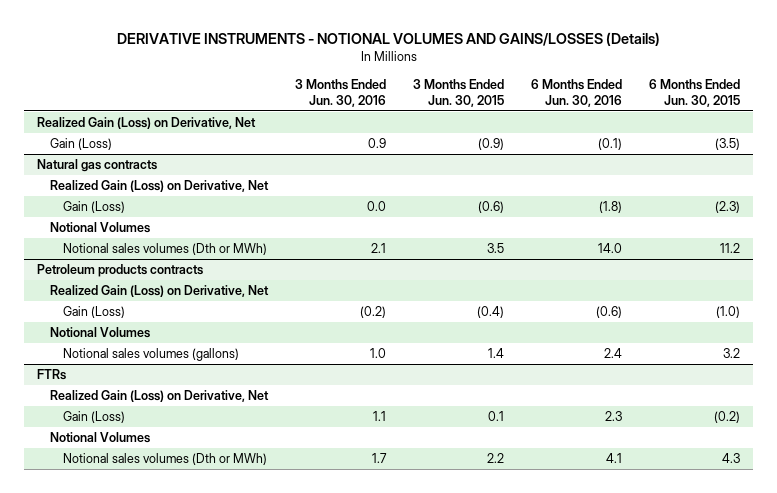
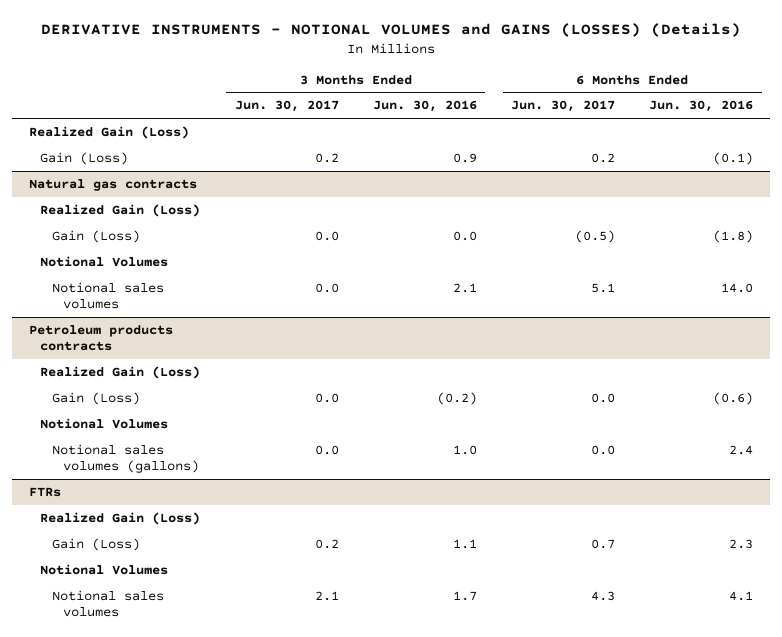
[116,31,660,46] DERIVATIVE INSTRUMENTS - NOTIONAL VOLUMES AND GAINS/LOSSES (Details) -> [41,22,742,37] DERIVATIVE INSTRUMENTS - NOTIONAL VOLUMES and GAINS (LOSSES) (Details)
[412,78,504,107] 3 Months Ended Jun. 30, 2015 -> none
[648,78,740,107] 6 Months Ended Jun. 30, 2015 -> none
none -> [234,100,339,113] Jun. 30, 2017
none -> [511,100,616,113] Jun. 30, 2017
[37,117,257,130] Realized Gain (Loss) on Derivative, Net -> [29,126,190,140] Realized Gain (Loss)
[50,180,270,193] Realized Gain (Loss) on Derivative, Net -> [40,204,201,218] Realized Gain (Loss)
[63,243,268,256] Notional sales volumes (Dth or MWh) -> [51,282,164,310] Notional sales volumes
[50,285,270,298] Realized Gain (Loss) on Derivative, Net -> [40,366,201,380] Realized Gain (Loss)
[50,390,270,403] Realized Gain (Loss) on Derivative, Net -> [40,512,201,526] Realized Gain (Loss)
[63,453,268,466] Notional sales volumes (Dth or MWh) -> [51,590,164,618] Notional sales volumes

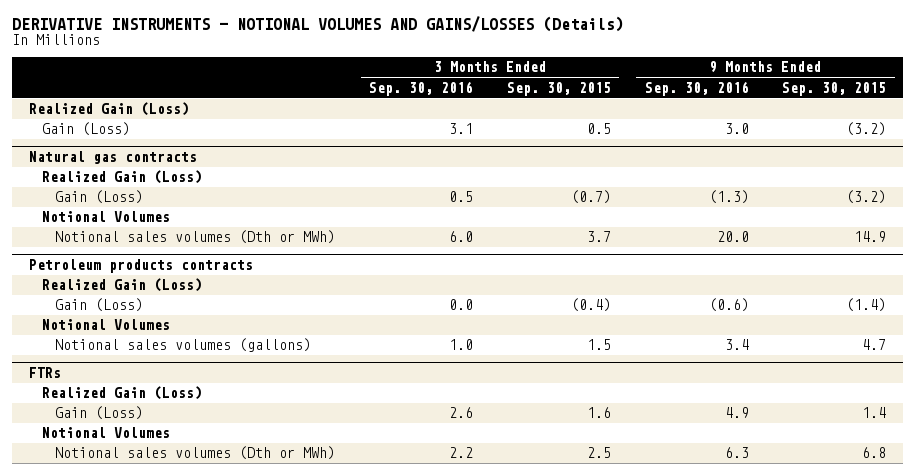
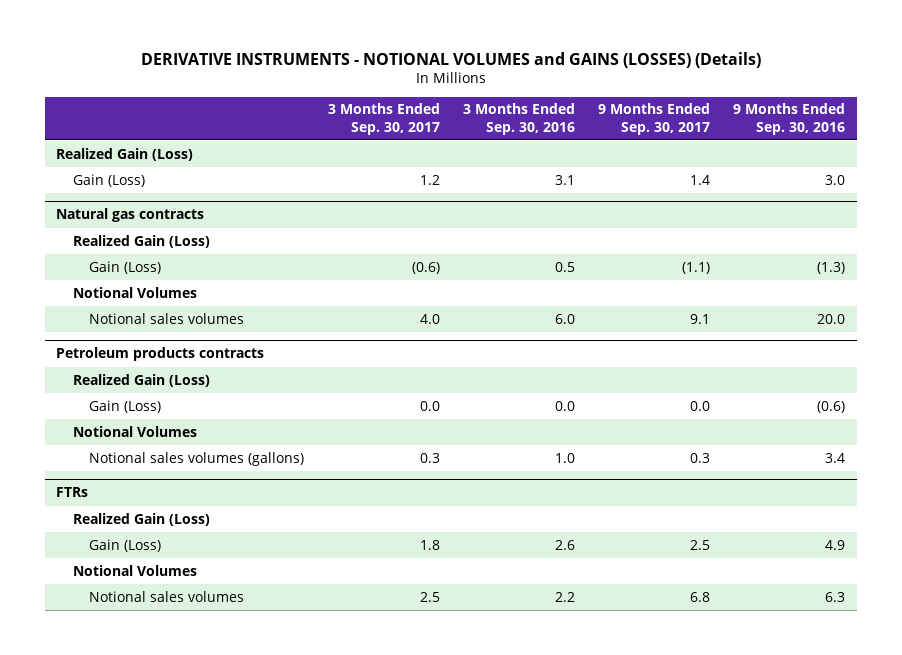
[12,15,625,32] DERIVATIVE INSTRUMENTS - NOTIONAL VOLUMES AND GAINS/LOSSES (Details) -> [140,52,761,69] DERIVATIVE INSTRUMENTS - NOTIONAL VOLUMES and GAINS (LOSSES) (Details)
[506,81,611,96] Sep. 30, 2015 -> none
[782,81,887,96] Sep. 30, 2015 -> none
none -> [327,103,440,135] 3 Months Ended Sep. 30, 2017
none -> [598,103,711,135] 9 Months Ended Sep. 30, 2017
[55,230,336,245] Notional sales volumes (Dth or MWh) -> [89,312,245,324] Notional sales volumes
[55,446,336,461] Notional sales volumes (Dth or MWh) -> [89,590,245,602] Notional sales volumes

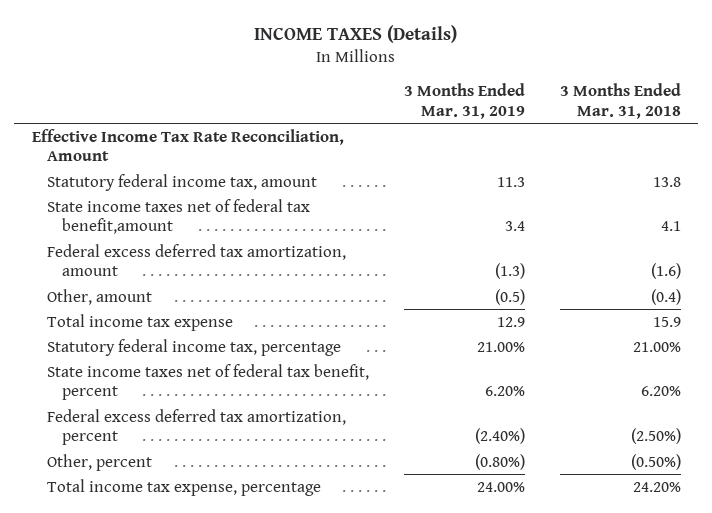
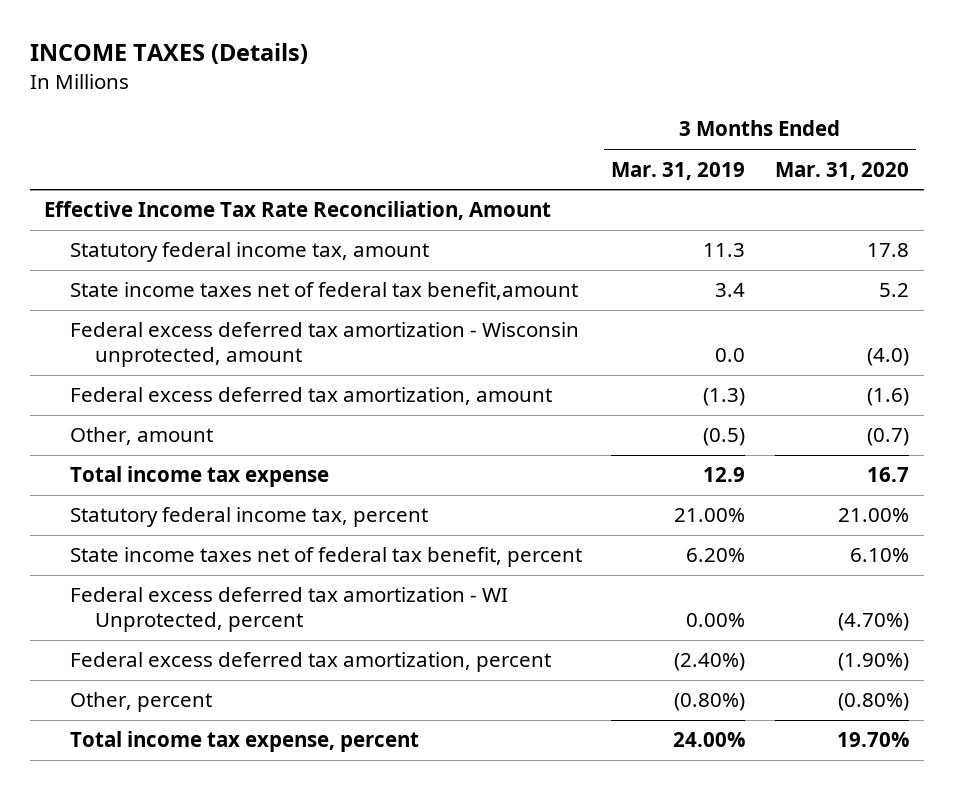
[559,83,681,119] 3 Months Ended Mar. 31, 2018 -> none
none -> [774,161,909,180] Mar. 31, 2020
none -> [69,322,579,368] Federal excess deferred tax amortization - Wisconsin unprotected, amount
[46,338,341,356] Statutory federal income tax, percentage -> [69,507,428,528] Statutory federal income tax, percent
none -> [69,587,508,633] Federal excess deferred tax amortization - WI Unprotected, percent
[46,478,321,496] Total income tax expense, percentage -> [69,731,419,753] Total income tax expense, percent

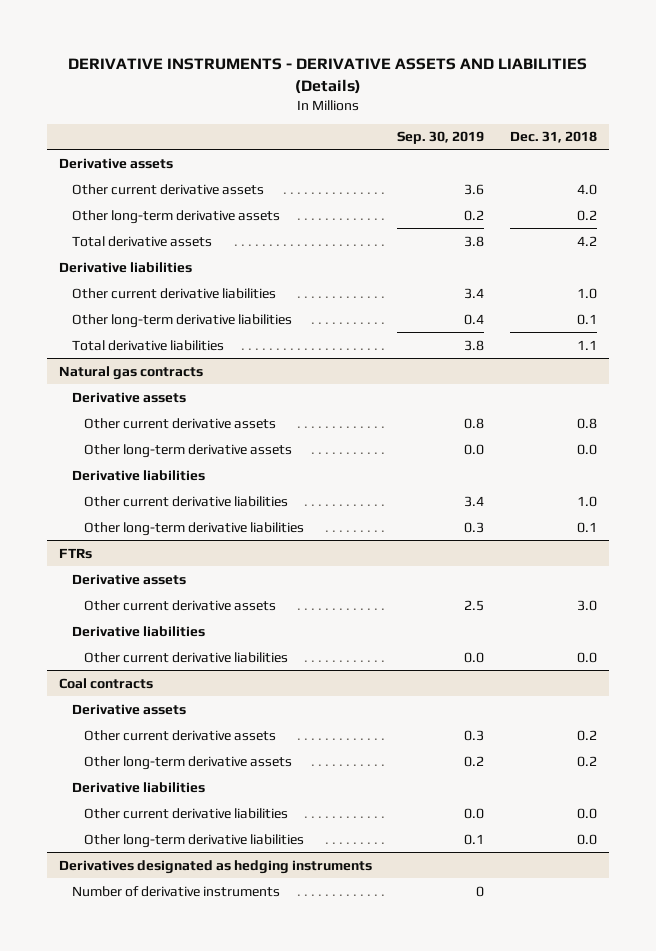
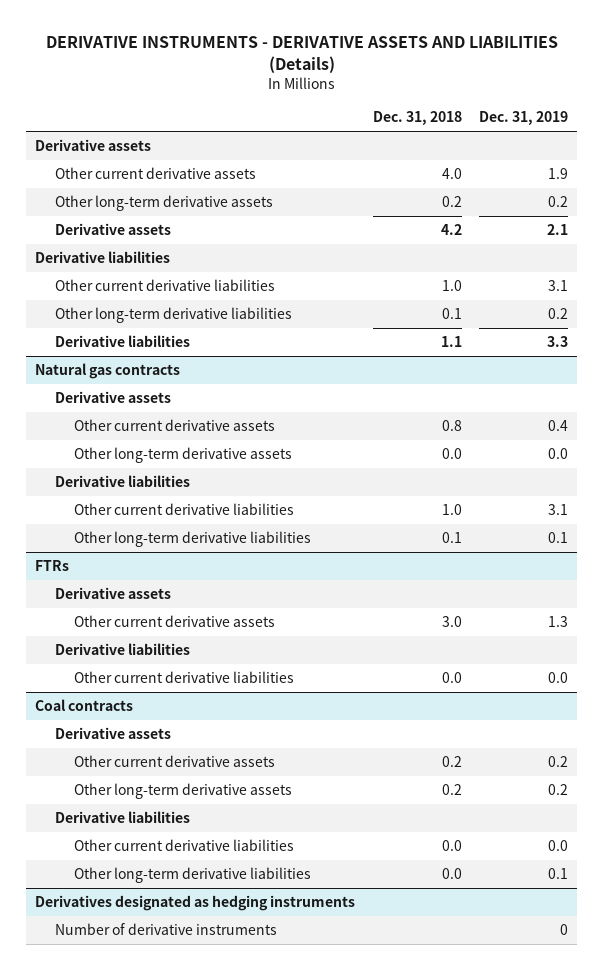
[397,131,485,145] Sep. 30, 2019 -> none
none -> [479,111,569,126] Dec. 31, 2019
[71,235,212,247] Total derivative assets -> [54,223,171,236] Derivative assets
[71,339,224,351] Total derivative liabilities -> [54,335,190,348] Derivative liabilities

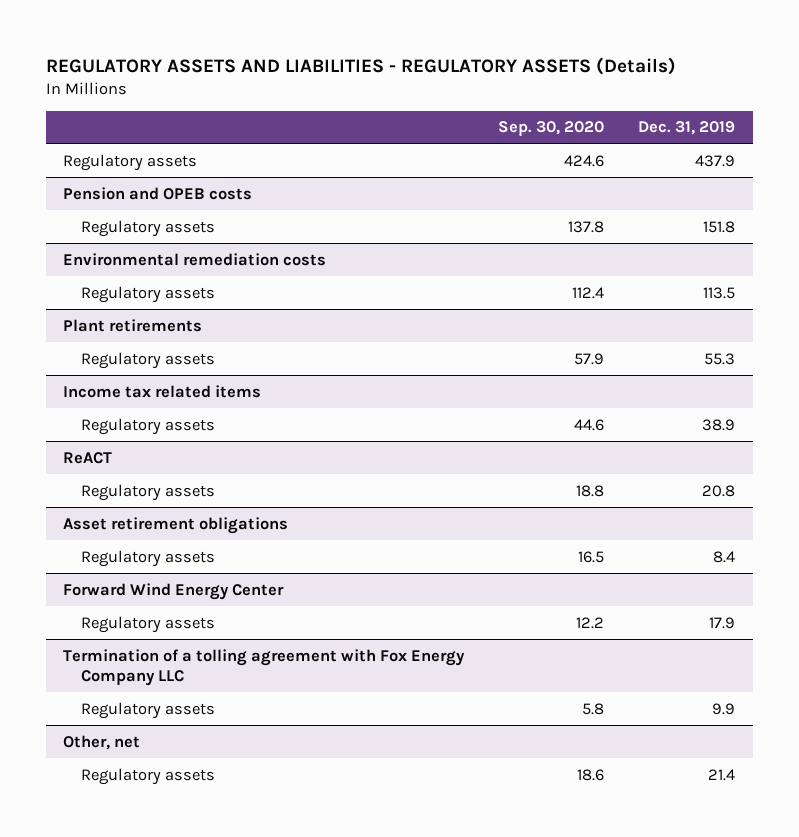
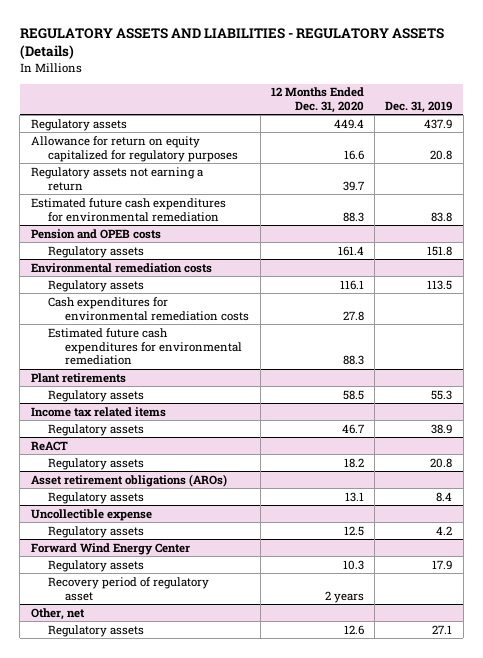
[498,121,605,137] Sep. 30, 2020 -> none
none -> [270,87,364,114] 12 Months Ended Dec. 31, 2020
none -> [30,135,239,162] Allowance for return on equity capitalized for regulatory purposes
none -> [30,166,203,191] Regulatory assets not earning a return
none -> [30,197,226,222] Estimated future cash expenditures for environmental remediation
none -> [48,296,250,321] Cash expenditures for environmental remediation costs
none -> [48,327,243,366] Estimated future cash expenditures for environmental remediation
[63,516,289,534] Asset retirement obligations -> [30,473,227,487] Asset retirement obligations (AROs)
none -> [30,508,152,521] Uncollectible expense
none -> [48,525,145,538] Regulatory assets
[63,648,466,686] Termination of a tolling agreement with Fox Energy Company LLC -> none
[80,701,215,719] Regulatory assets -> none
none -> [48,576,210,601] Recovery period of regulatory asset
[708,768,736,781] 21.4 -> [432,624,453,634] 27.1

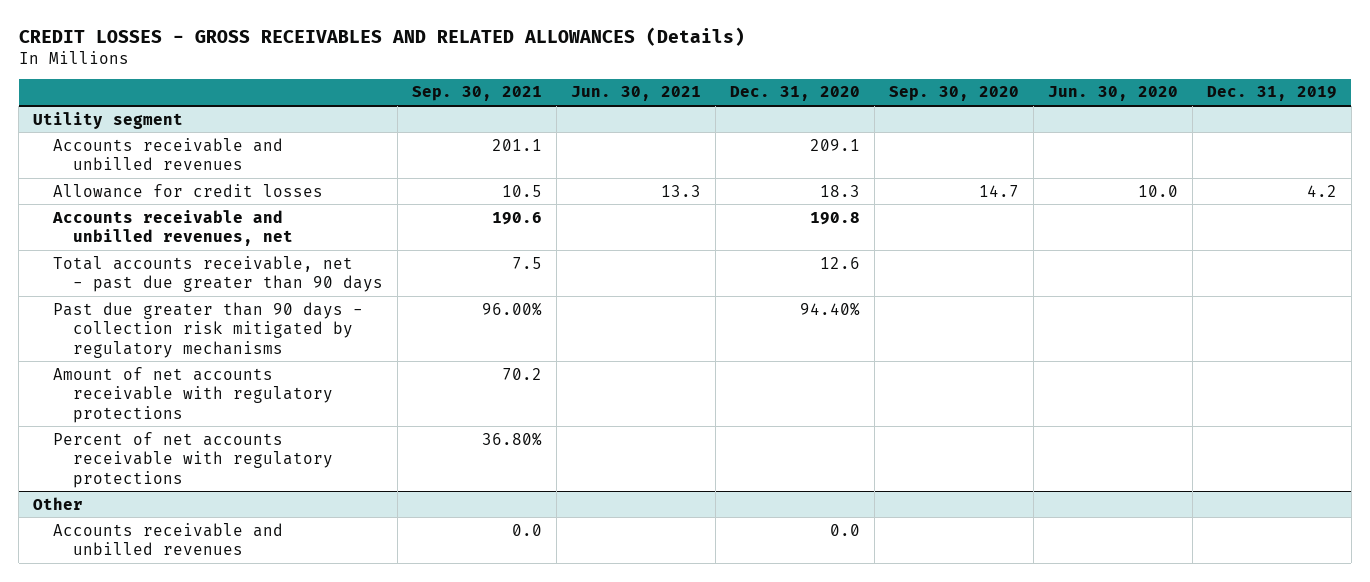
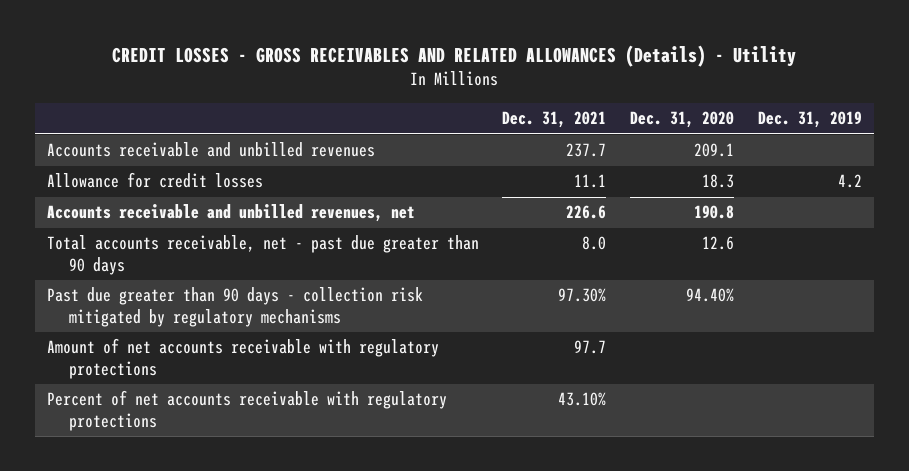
[18,26,745,46] CREDIT LOSSES - GROSS RECEIVABLES AND RELATED ALLOWANCES (Details) -> [112,44,797,67] CREDIT LOSSES - GROSS RECEIVABLES AND RELATED ALLOWANCES (Details) - Utility
[412,86,543,102] Sep. 30, 2021 -> none
[571,86,702,102] Jun. 30, 2021 -> none
[888,86,1019,102] Sep. 30, 2020 -> none
[1047,86,1178,102] Jun. 30, 2020 -> none
none -> [502,111,607,129] Dec. 31, 2021
[33,111,184,129] Utility segment -> none
[33,496,84,510] Other -> none
[53,522,284,556] Accounts receivable and unbilled revenues -> none

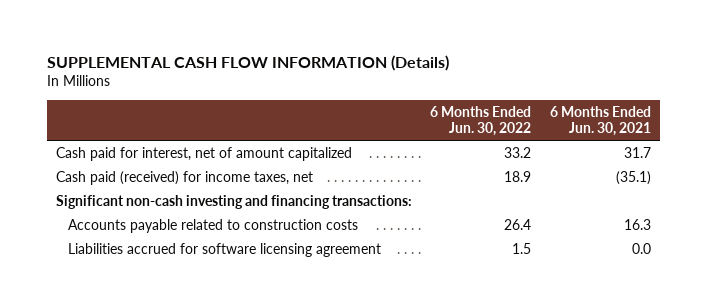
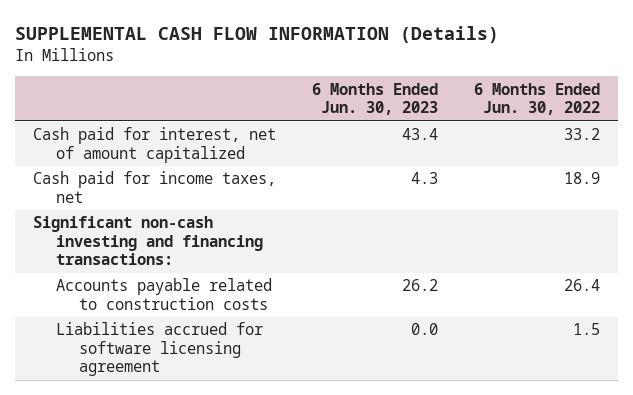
[549,105,651,137] 6 Months Ended Jun. 30, 2021 -> none
none -> [311,82,438,116] 6 Months Ended Jun. 30, 2023
[56,170,314,185] Cash paid (received) for income taxes, net -> [33,171,277,203] Cash paid for income taxes, net

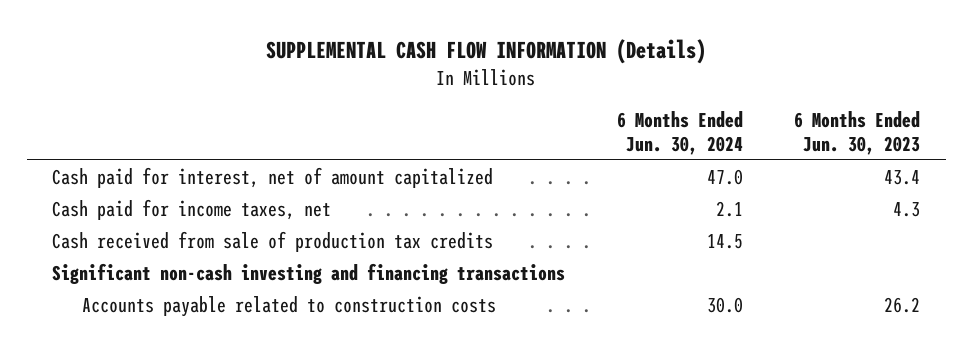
[473,82,600,116] 6 Months Ended Jun. 30, 2022 -> none
none -> [616,111,743,155] 6 Months Ended Jun. 30, 2024
none -> [52,230,494,252] Cash received from sale of production tax credits
[33,216,264,266] Significant non-cash investing and financing transactions: -> [52,262,566,284] Significant non-cash investing and financing transactions
[56,322,264,377] Liabilities accrued for software licensing agreement -> none

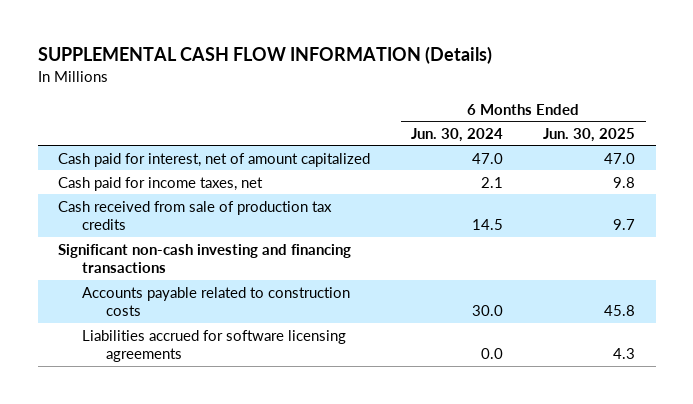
[793,111,920,155] 6 Months Ended Jun. 30, 2023 -> none
none -> [543,127,636,142] Jun. 30, 2025
none -> [81,329,346,363] Liabilities accrued for software licensing agreements

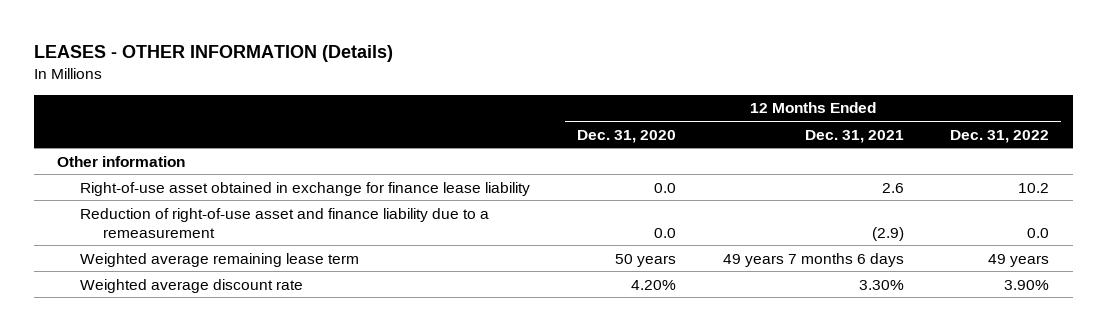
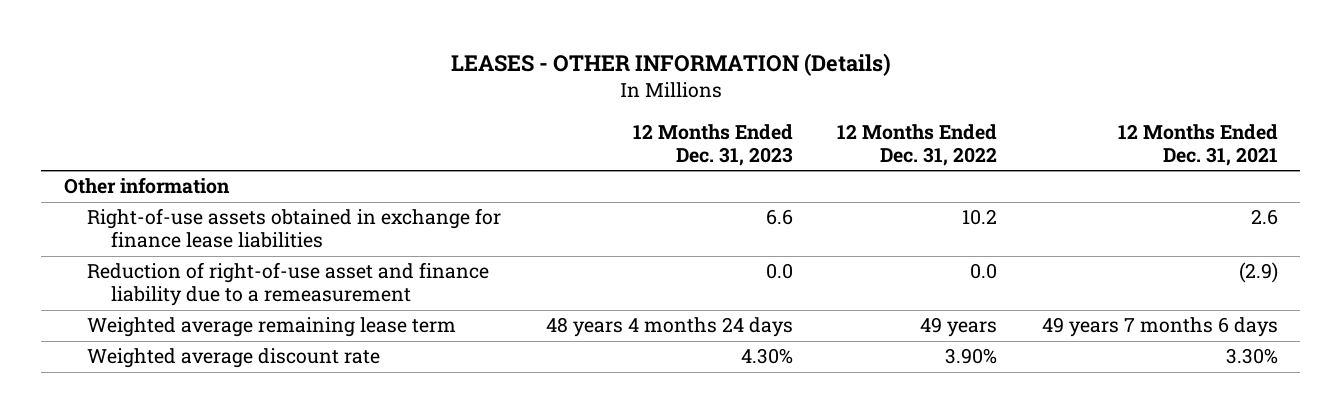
[576,129,676,143] Dec. 31, 2020 -> none
none -> [632,123,793,166] 12 Months Ended Dec. 31, 2023
[79,181,530,196] Right-of-use asset obtained in exchange for finance lease liability -> [87,208,502,249] Right-of-use assets obtained in exchange for finance lease liabilities

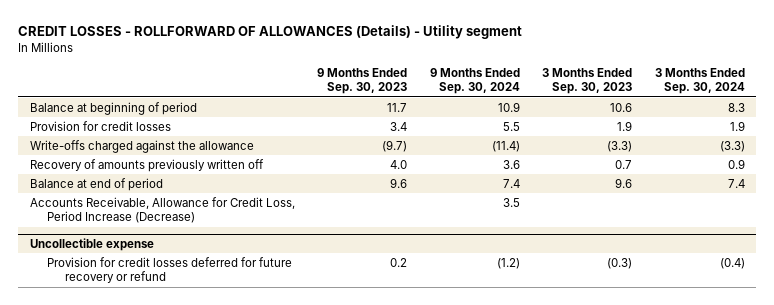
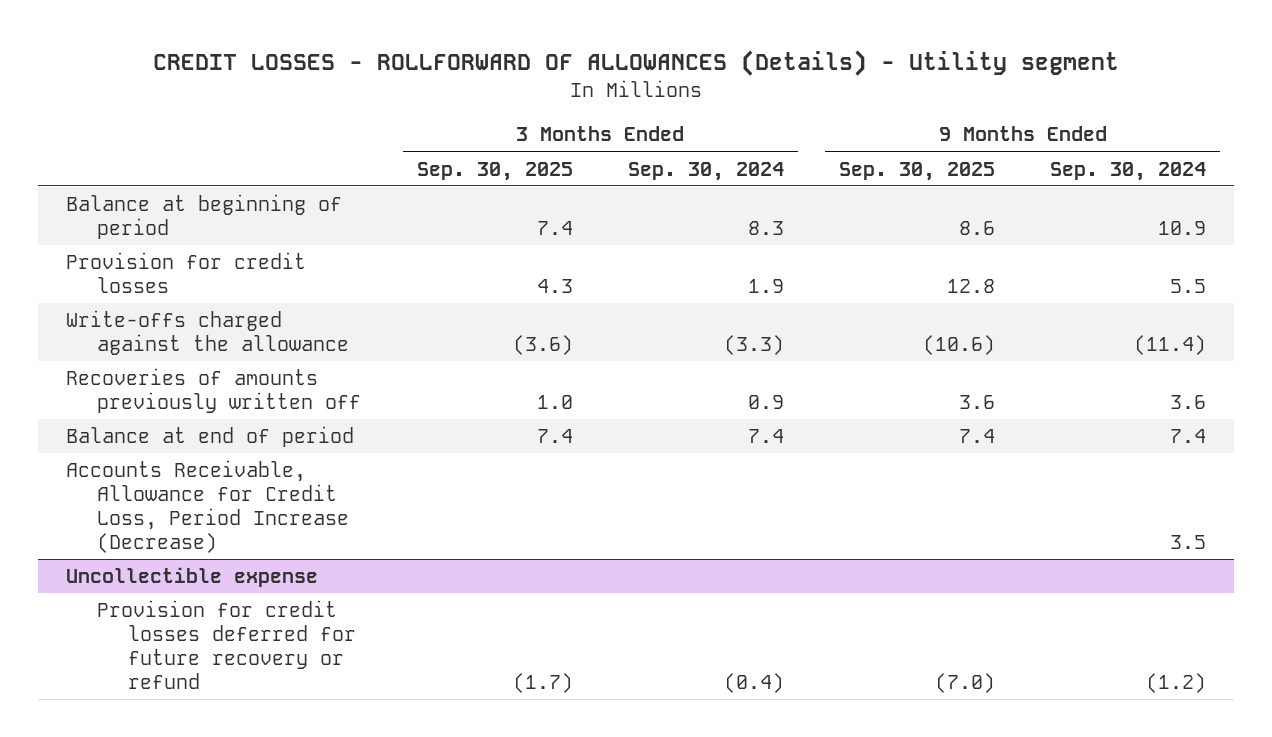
[317,67,408,95] 9 Months Ended Sep. 30, 2023 -> none
[542,67,633,95] 3 Months Ended Sep. 30, 2023 -> none
none -> [416,161,573,181] Sep. 30, 2025
none -> [839,161,996,181] Sep. 30, 2025
[29,158,264,172] Recovery of amounts previously written off -> [65,368,362,414] Recoveries of amounts previously written off

